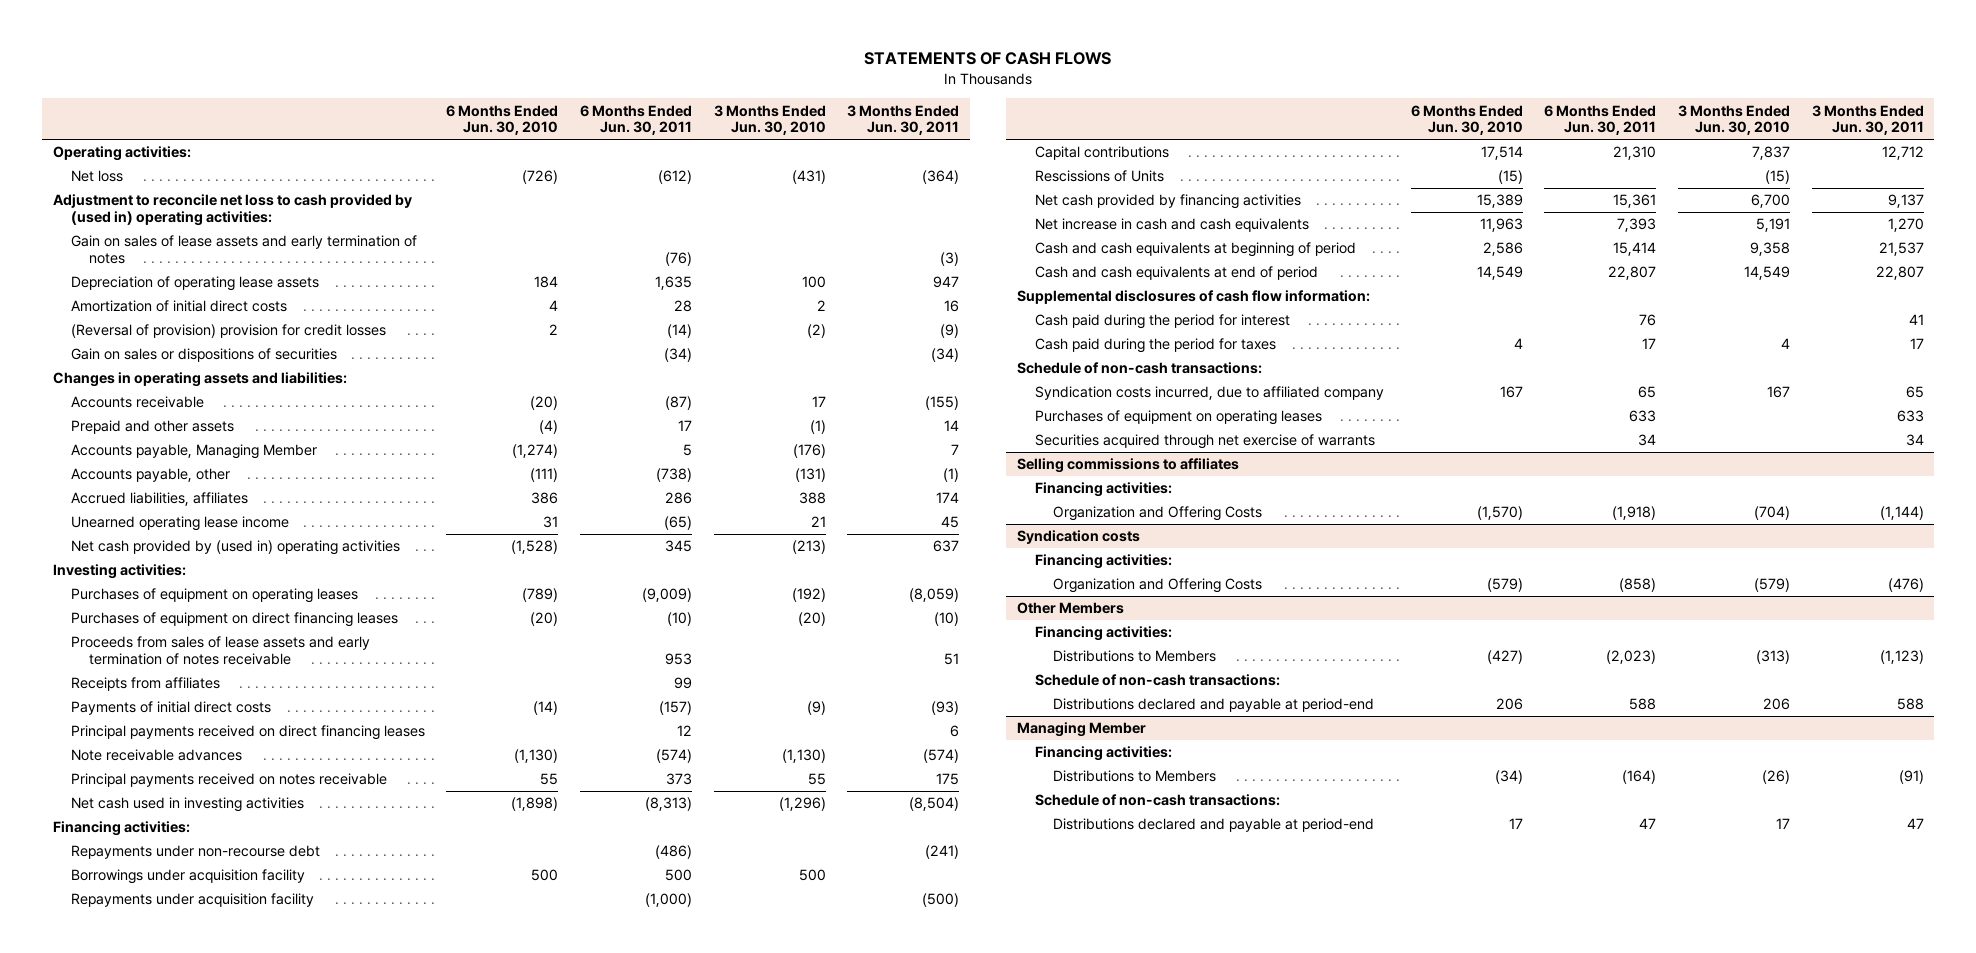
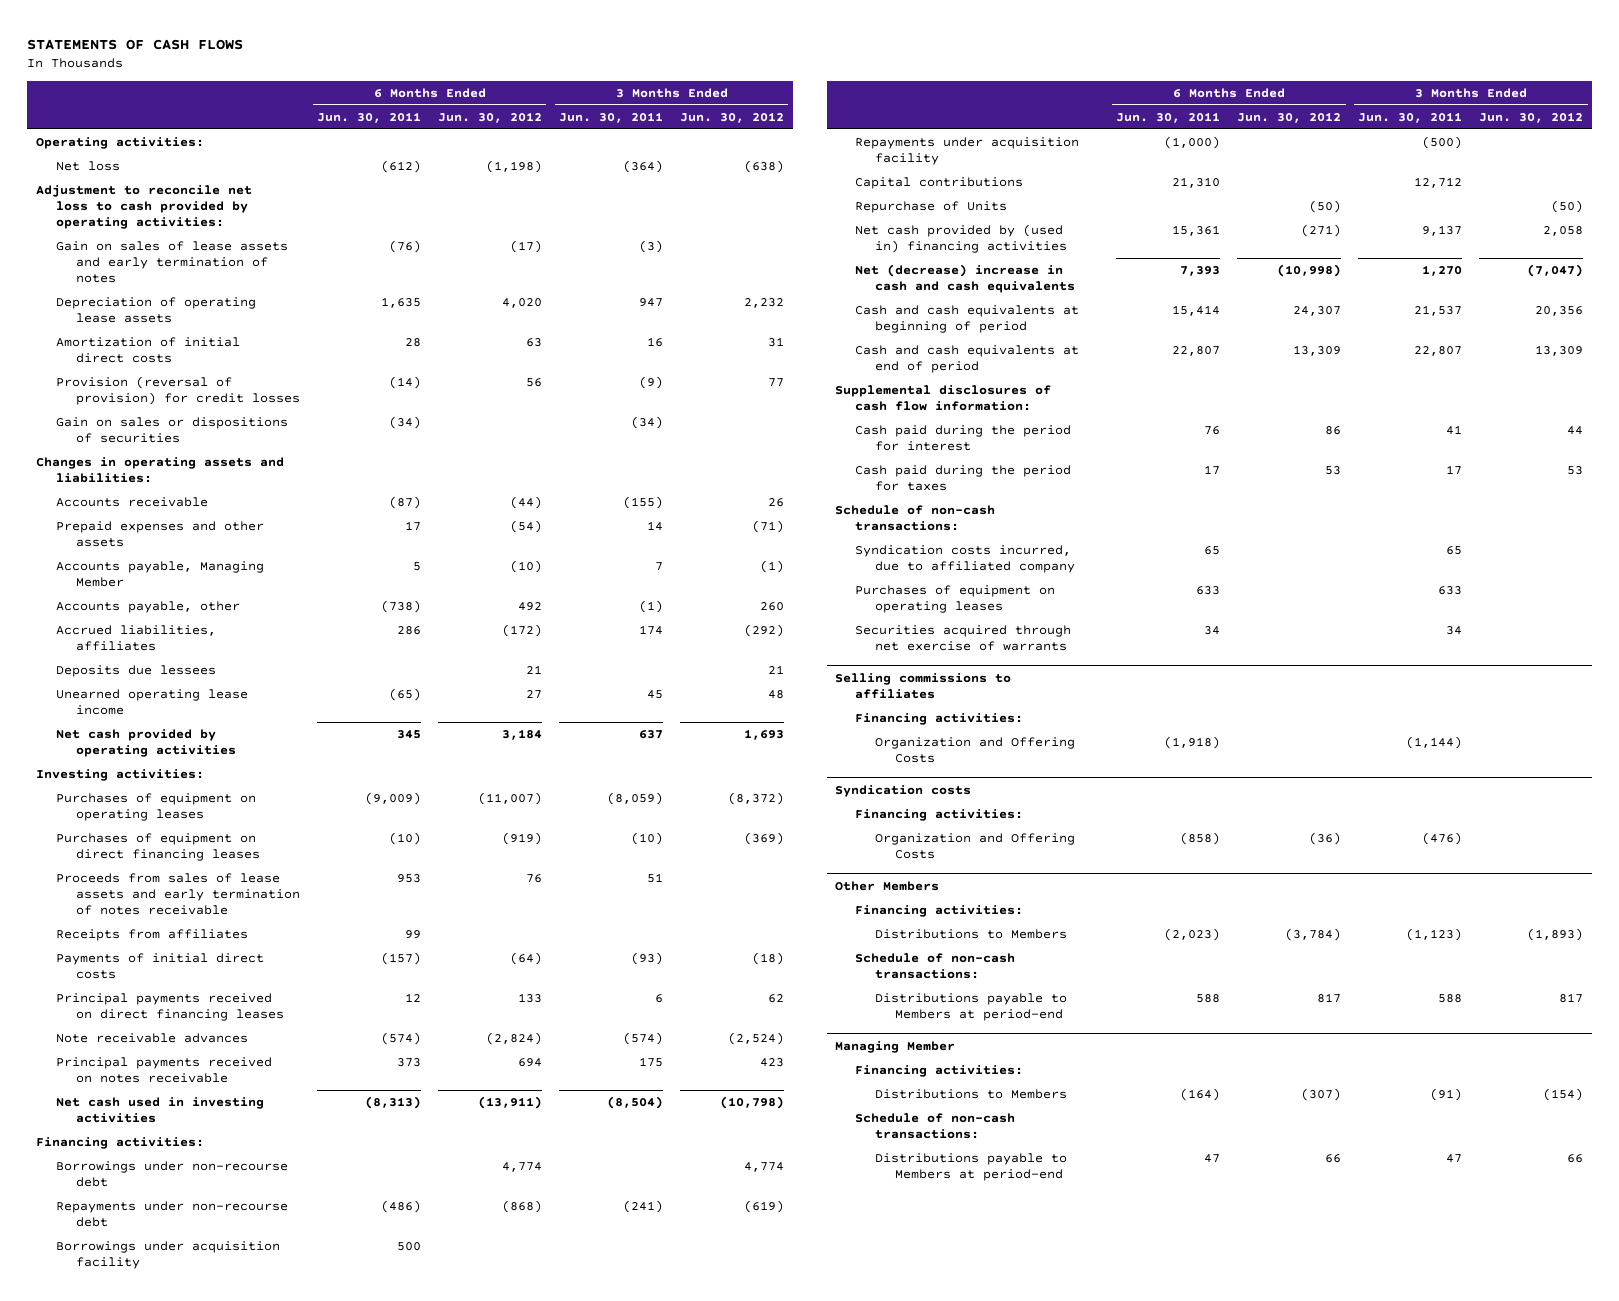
[446,104,559,136] 6 Months Ended Jun. 30, 2010 -> none
[713,104,826,136] 3 Months Ended Jun. 30, 2010 -> none
none -> [438,111,543,123] Jun. 30, 2012
none -> [680,111,785,123] Jun. 30, 2012
[52,194,412,226] Adjustment to reconcile net loss to cash provided by (used in) operating activities: -> [35,185,252,229] Adjustment to reconcile net loss to cash provided by operating activities:
[70,324,386,339] (Reversal of provision) provision for credit losses -> [55,376,300,405] Provision (reversal of provision) for credit losses
[70,420,234,435] Prepaid and other assets -> [55,521,264,547] Prepaid expenses and other assets
none -> [55,665,216,678] Deposits due lessees
[70,540,400,556] Net cash provided by (used in) operating activities -> [55,729,236,757] Net cash provided by operating activities
none -> [55,1161,288,1187] Borrowings under non-recourse debt
[1035,170,1165,183] Rescissions of Units -> [855,201,1008,214] Repurchase of Units
[1035,194,1302,210] Net cash provided by financing activities -> [855,224,1068,253] Net cash provided by (used in) financing activities
[1035,218,1310,233] Net increase in cash and cash equivalents -> [855,264,1076,293] Net (decrease) increase in cash and cash equivalents
[1053,698,1375,713] Distributions declared and payable at period-end -> [875,993,1068,1021] Distributions payable to Members at period-end
[1053,818,1375,833] Distributions declared and payable at period-end -> [875,1153,1068,1181] Distributions payable to Members at period-end

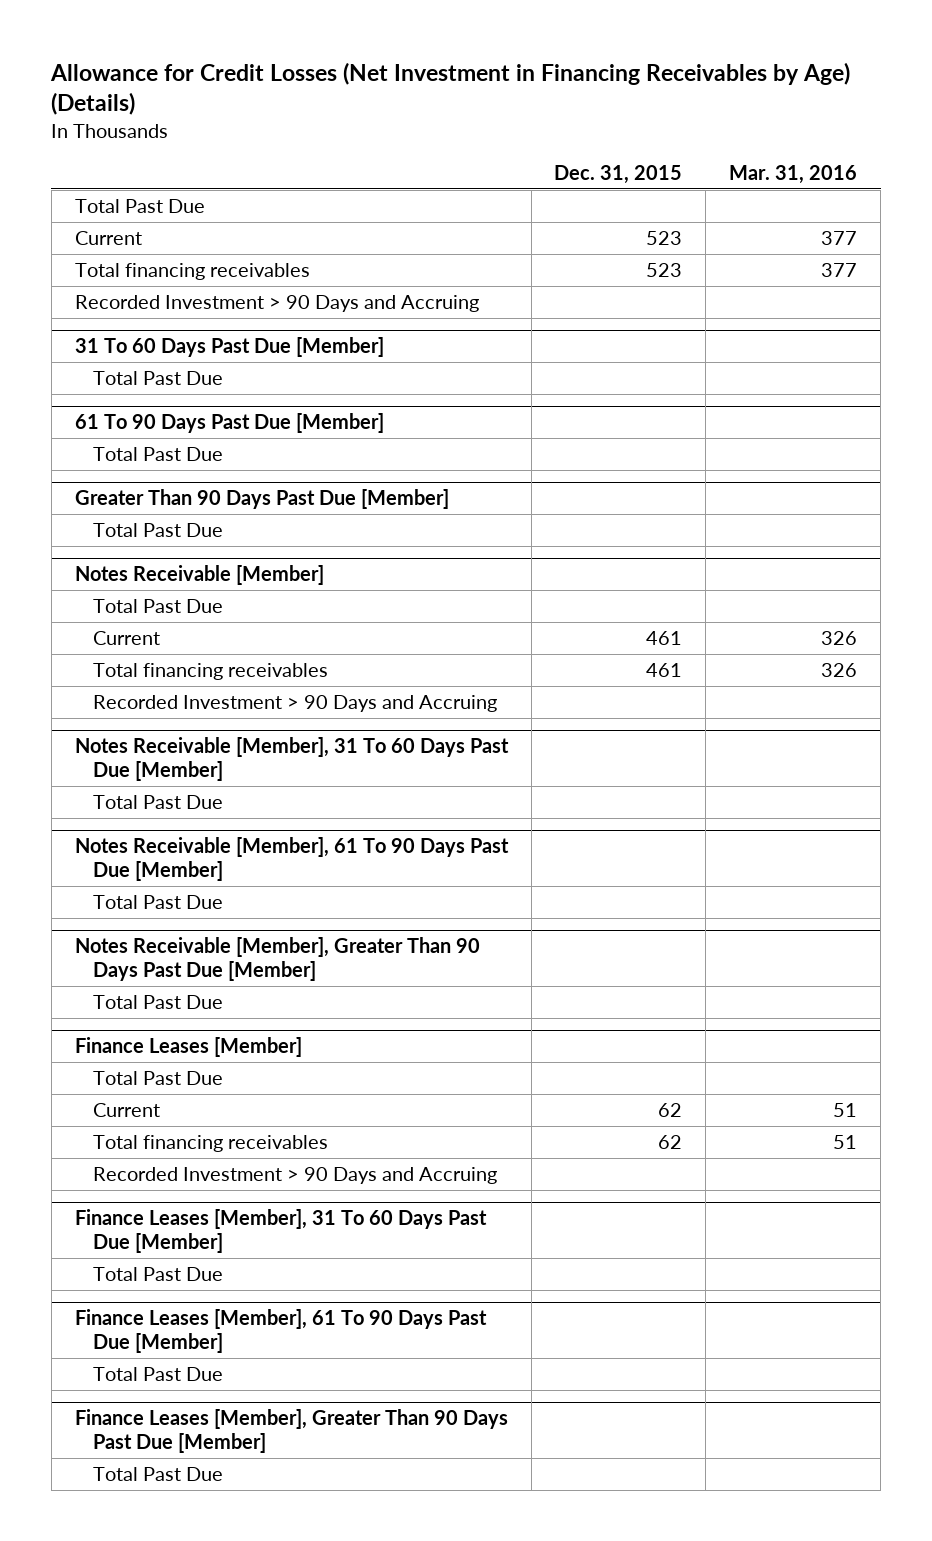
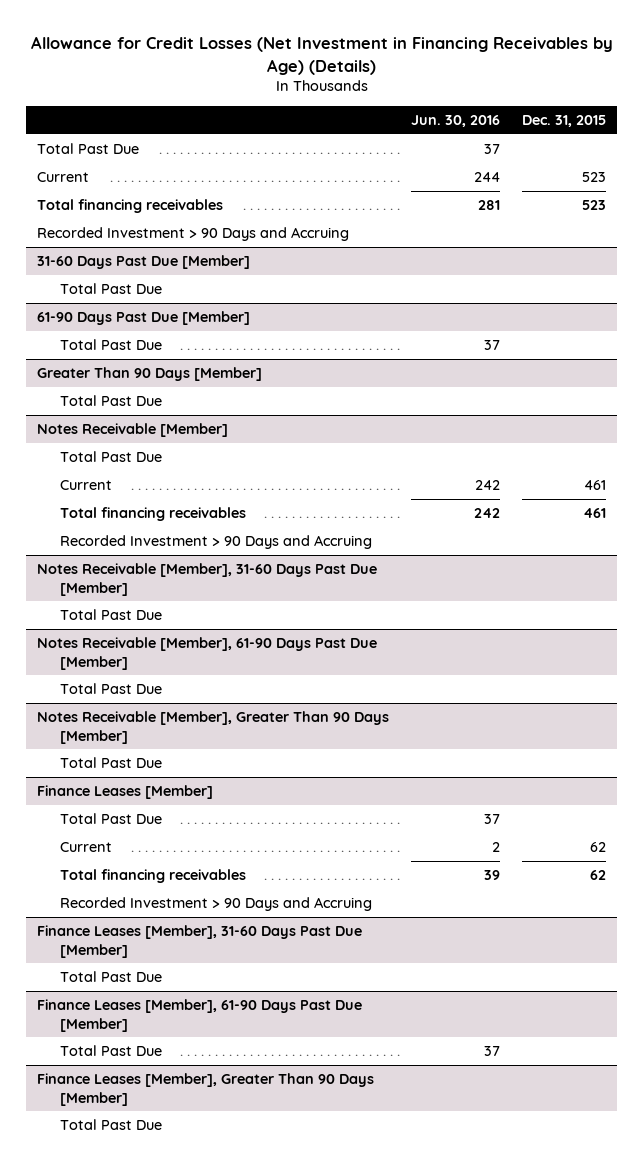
[729,164,858,184] Mar. 31, 2016 -> none
none -> [411,114,501,127] Jun. 30, 2016
[74,336,384,357] 31 To 60 Days Past Due [Member] -> [37,255,251,270] 31-60 Days Past Due [Member]
[74,412,384,433] 61 To 90 Days Past Due [Member] -> [37,311,251,326] 61-90 Days Past Due [Member]
[74,488,449,509] Greater Than 90 Days Past Due [Member] -> [37,367,263,382] Greater Than 90 Days [Member]
[74,736,509,782] Notes Receivable [Member], 31 To 60 Days Past Due [Member] -> [37,563,378,596] Notes Receivable [Member], 31-60 Days Past Due [Member]
[74,836,509,882] Notes Receivable [Member], 61 To 90 Days Past Due [Member] -> [37,637,378,670] Notes Receivable [Member], 61-90 Days Past Due [Member]
[74,936,480,982] Notes Receivable [Member], Greater Than 90 Days Past Due [Member] -> [37,711,390,744] Notes Receivable [Member], Greater Than 90 Days [Member]
[74,1208,487,1254] Finance Leases [Member], 31 To 60 Days Past Due [Member] -> [37,925,363,958] Finance Leases [Member], 31-60 Days Past Due [Member]
[74,1308,487,1354] Finance Leases [Member], 61 To 90 Days Past Due [Member] -> [37,999,363,1032] Finance Leases [Member], 61-90 Days Past Due [Member]
[74,1408,508,1454] Finance Leases [Member], Greater Than 90 Days Past Due [Member] -> [37,1073,375,1106] Finance Leases [Member], Greater Than 90 Days [Member]

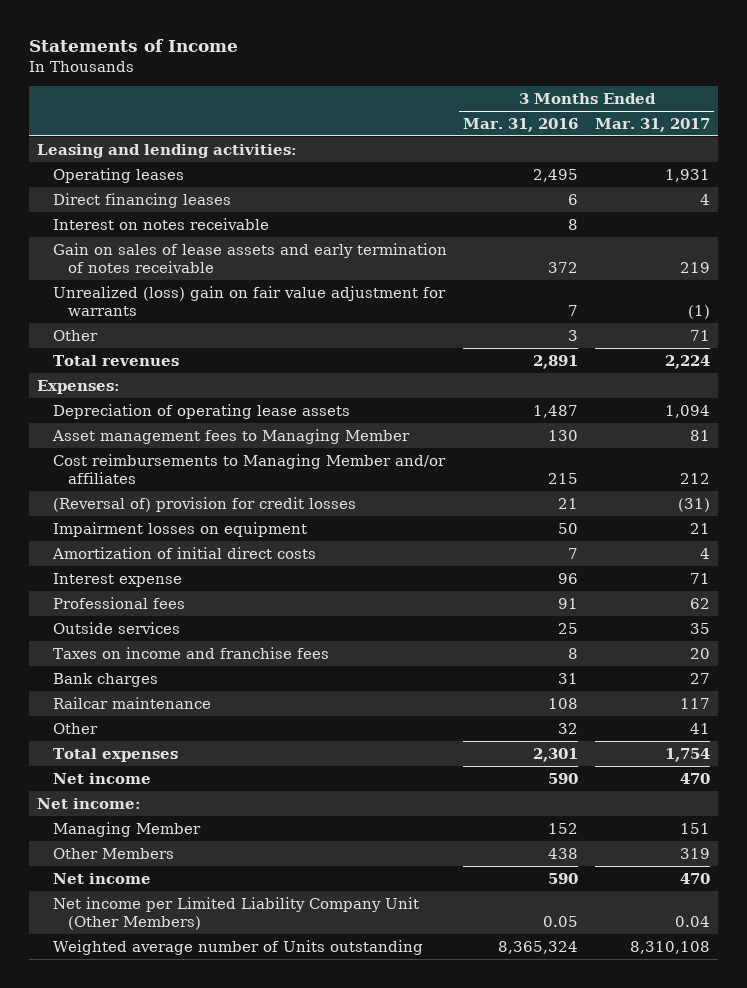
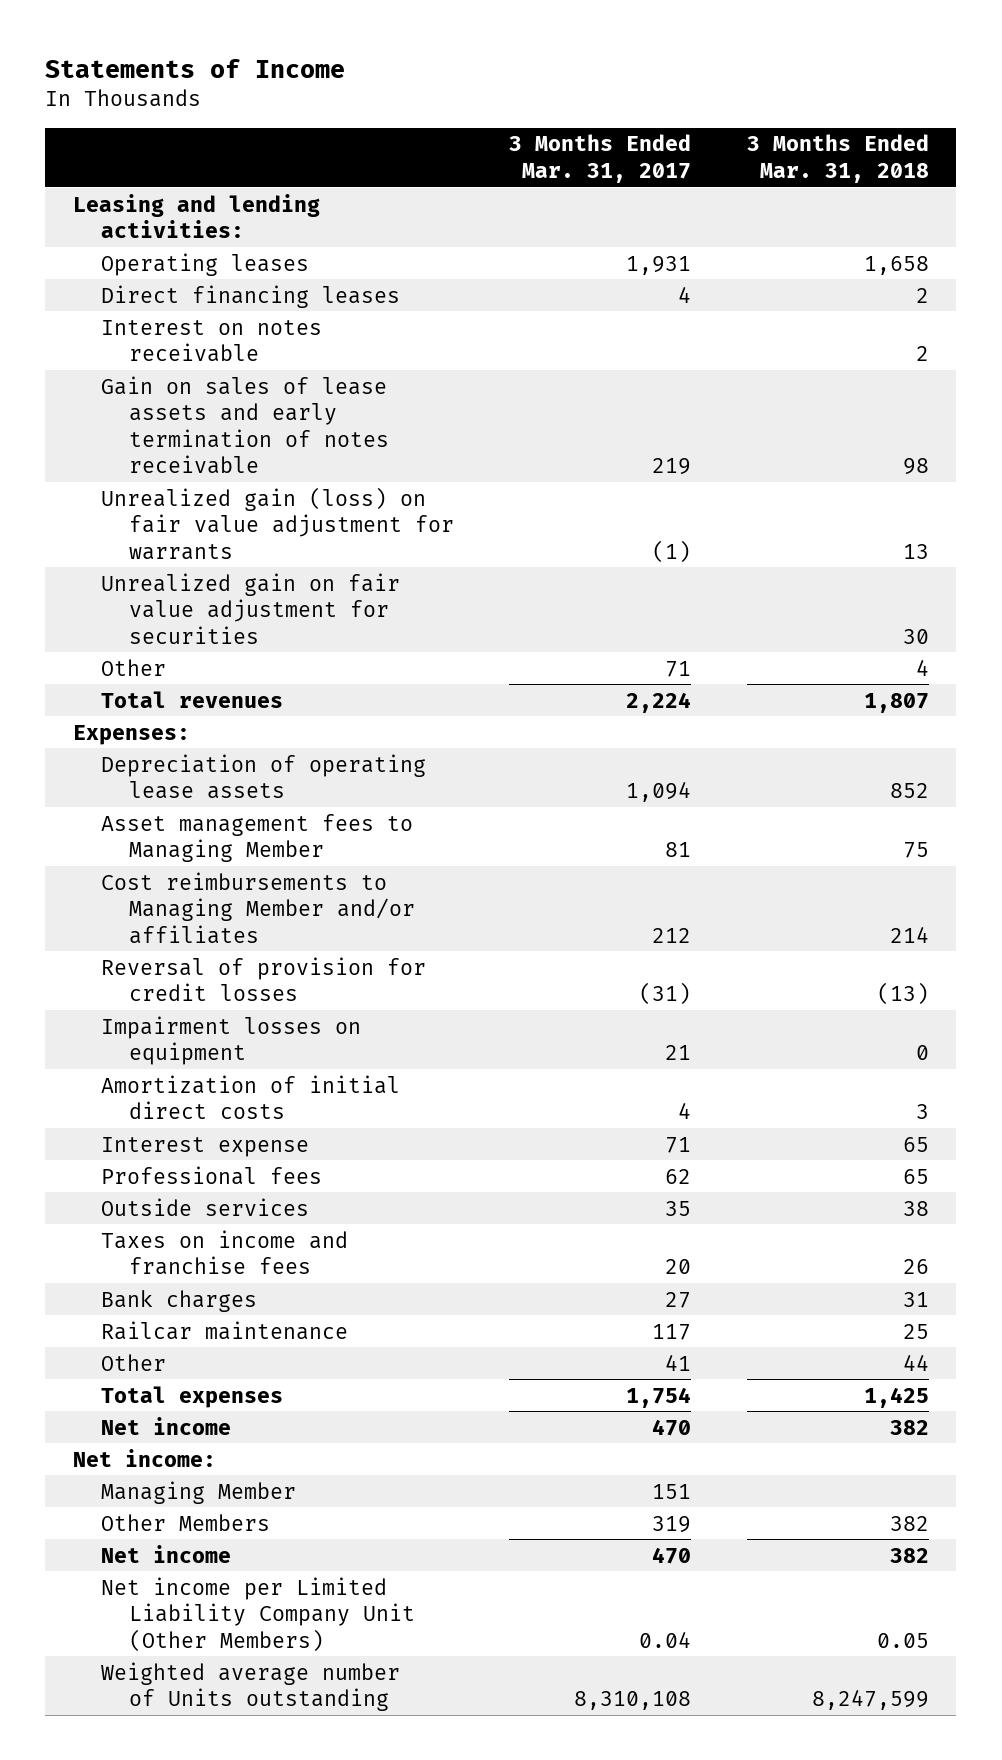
[463,117,579,132] Mar. 31, 2016 -> none
none -> [746,134,929,183] 3 Months Ended Mar. 31, 2018
[52,285,446,316] Unrealized (loss) gain on fair value adjustment for warrants -> [100,486,455,560] Unrealized gain (loss) on fair value adjustment for warrants
none -> [100,572,400,644] Unrealized gain on fair value adjustment for securities
[52,496,356,512] (Reversal of) provision for credit losses -> [100,956,426,1002] Reversal of provision for credit losses

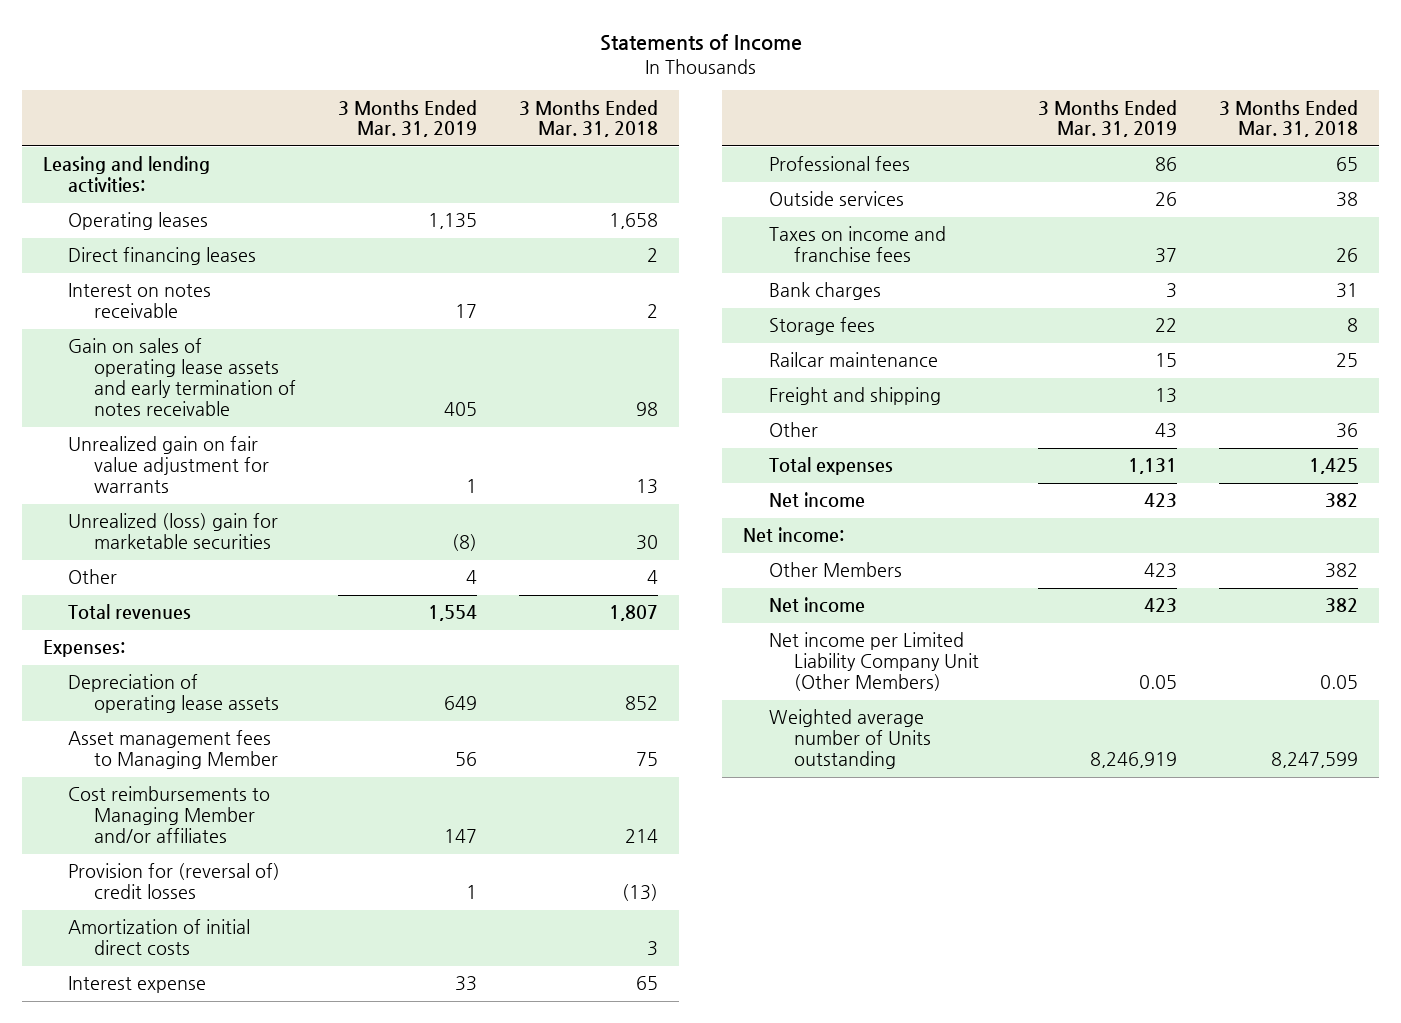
[509,134,692,183] 3 Months Ended Mar. 31, 2017 -> none
none -> [337,99,477,138] 3 Months Ended Mar. 31, 2019
[100,375,390,475] Gain on sales of lease assets and early termination of notes receivable -> [68,338,296,417] Gain on sales of operating lease assets and early termination of notes receivable
[100,486,455,560] Unrealized gain (loss) on fair value adjustment for warrants -> [68,436,269,494] Unrealized gain on fair value adjustment for warrants
[100,572,400,644] Unrealized gain on fair value adjustment for securities -> [68,513,279,550] Unrealized (loss) gain for marketable securities
[100,1015,361,1066] Impairment losses on equipment -> none
[100,956,426,1002] Reversal of provision for credit losses -> [68,863,281,900] Provision for (reversal of) credit losses
none -> [768,317,875,336] Storage fees
none -> [768,387,941,406] Freight and shipping
[902,1353,929,1371] 44 -> [1336,423,1359,439] 36
[100,1480,296,1504] Managing Member -> none

